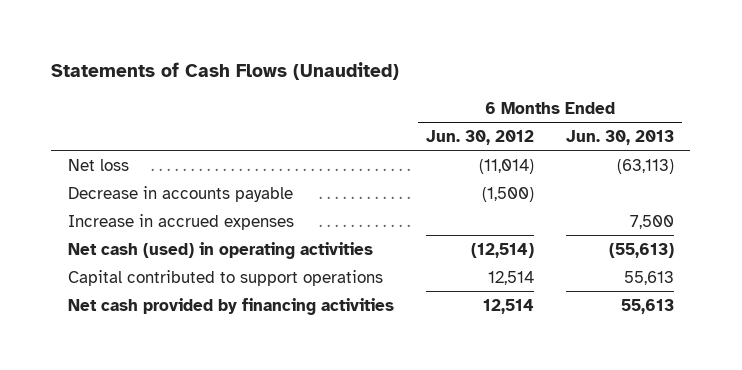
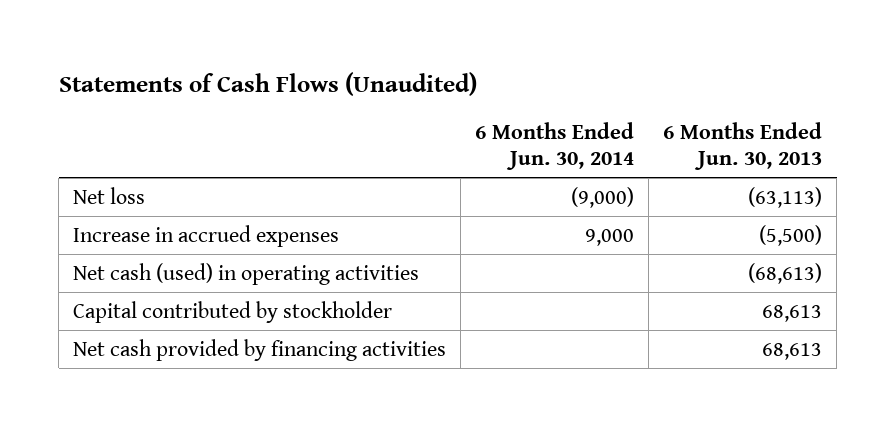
[425,130,534,146] Jun. 30, 2012 -> none
none -> [475,122,635,170] 6 Months Ended Jun. 30, 2014
[67,185,293,202] Decrease in accounts payable -> none
[630,214,675,229] 7,500 -> [759,224,823,246] (5,500)
[609,242,675,258] (55,613) -> [748,262,823,284] (68,613)
[67,269,383,286] Capital contributed to support operations -> [73,300,393,323] Capital contributed by stockholder
[624,270,675,285] 55,613 -> [762,304,823,322] 68,613
[621,298,675,314] 55,613 -> [762,342,823,360] 68,613

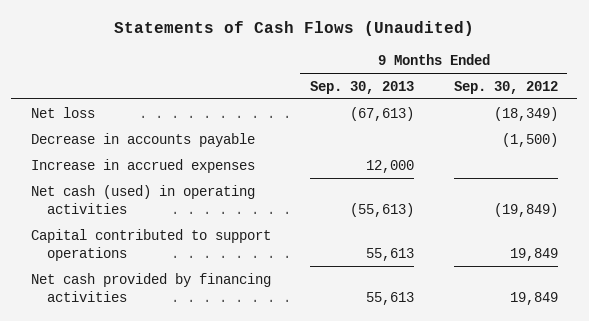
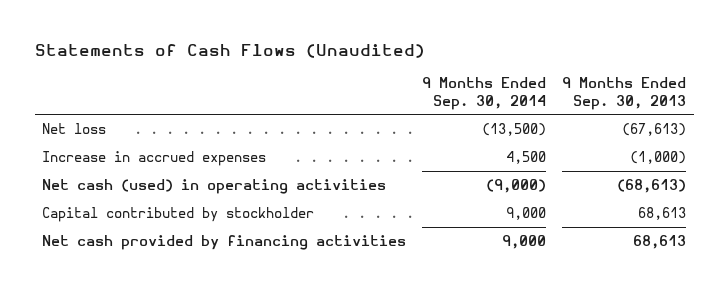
[453,80,558,94] Sep. 30, 2012 -> none
none -> [422,77,547,110] 9 Months Ended Sep. 30, 2014
[30,132,255,147] Decrease in accounts payable -> none
[366,159,415,173] 12,000 -> [629,151,686,165] (1,000)
[350,202,415,217] (55,613) -> [616,179,686,194] (68,613)
[30,228,271,261] Capital contributed to support operations -> [42,207,315,223] Capital contributed by stockholder
[366,247,415,261] 55,613 -> [637,207,686,221] 68,613
[366,291,415,305] 55,613 -> [632,235,686,250] 68,613

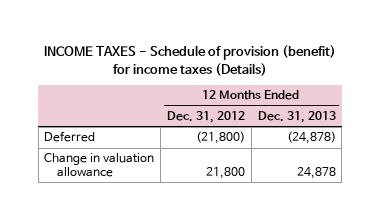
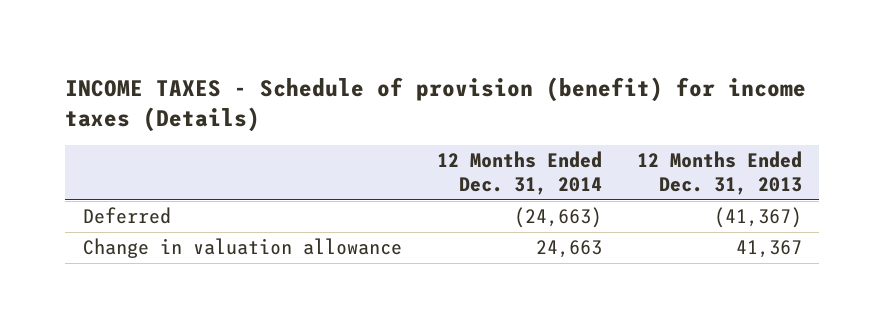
[166,111,245,124] Dec. 31, 2012 -> none
none -> [436,151,602,196] 12 Months Ended Dec. 31, 2014
[286,131,336,145] (24,878) -> [713,207,802,229] (41,367)
[296,167,336,180] 24,878 -> [735,240,802,259] 41,367

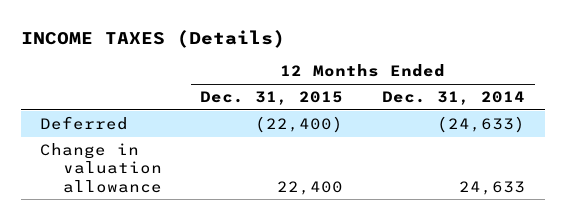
[65,76,807,132] INCOME TAXES - Schedule of provision (benefit) for income taxes (Details) -> [20,29,285,48] INCOME TAXES (Details)
[636,151,802,196] 12 Months Ended Dec. 31, 2013 -> none
none -> [200,91,344,106] Dec. 31, 2015
[513,207,602,229] (24,663) -> [437,115,526,133] (24,633)
[535,240,602,259] 24,663 -> [459,180,526,195] 24,633

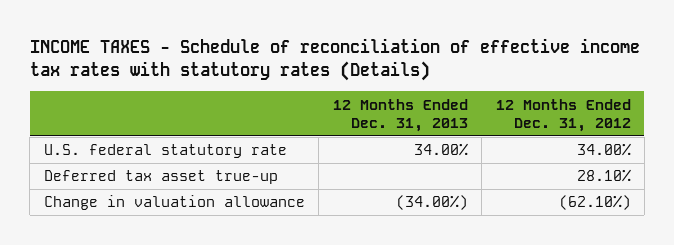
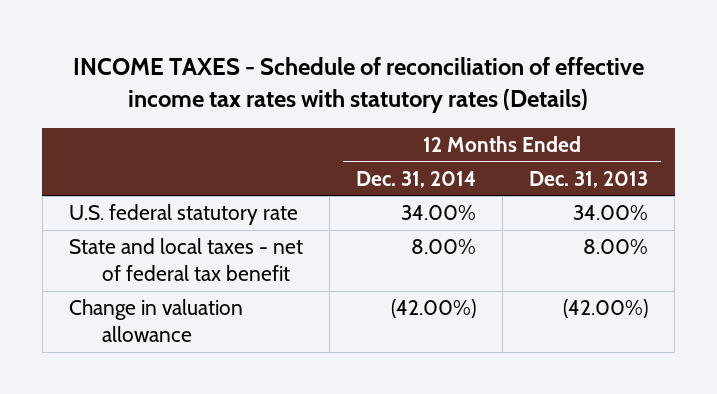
[495,98,631,132] 12 Months Ended Dec. 31, 2012 -> none
none -> [355,170,476,188] Dec. 31, 2014
[43,170,278,185] Deferred tax asset true-up -> none
none -> [68,238,303,282] State and local taxes - net of federal tax benefit
[395,195,468,211] (34.00%) -> [563,299,649,319] (42.00%)

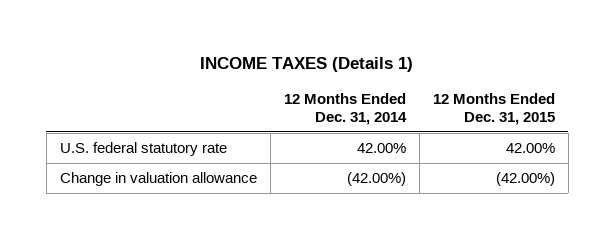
[73,56,645,114] INCOME TAXES - Schedule of reconciliation of effective income tax rates with statutory rates (Details) -> [200,57,414,73] INCOME TAXES (Details 1)
[529,170,649,188] Dec. 31, 2013 -> none
none -> [432,92,555,126] 12 Months Ended Dec. 31, 2015
[68,238,303,282] State and local taxes - net of federal tax benefit -> none
[400,205,476,221] 34.00% -> [356,142,406,153] 42.00%

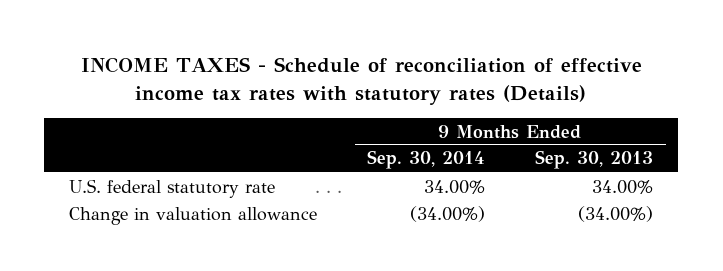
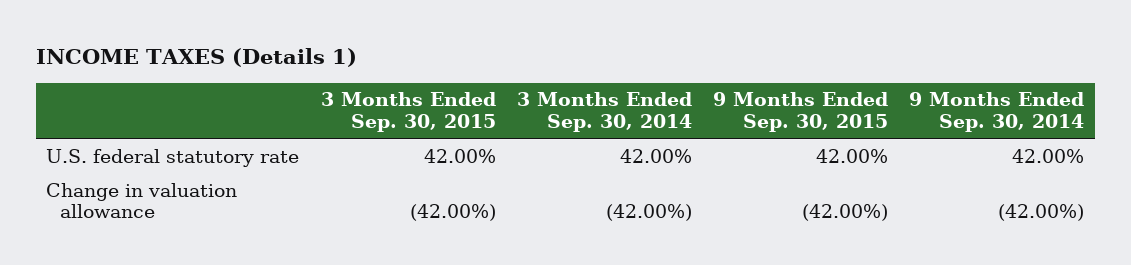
[81,57,643,105] INCOME TAXES - Schedule of reconciliation of effective income tax rates with statutory rates (Details) -> [35,48,357,68] INCOME TAXES (Details 1)
[535,150,654,170] Sep. 30, 2013 -> none
none -> [320,92,496,132] 3 Months Ended Sep. 30, 2015
none -> [516,92,692,132] 3 Months Ended Sep. 30, 2014
none -> [712,92,888,132] 9 Months Ended Sep. 30, 2015
[424,179,486,194] 34.00% -> [1012,148,1085,163] 42.00%
[410,205,486,222] (34.00%) -> [998,204,1085,222] (42.00%)

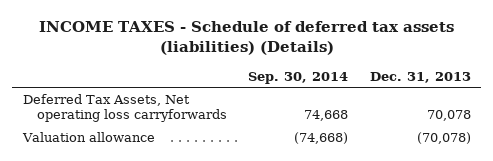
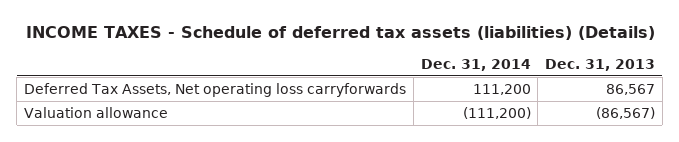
[248,71,349,84] Sep. 30, 2014 -> none
none -> [420,59,531,72] Dec. 31, 2014
[426,110,471,122] 70,078 -> [606,83,656,95] 86,567
[416,132,471,145] (70,078) -> [596,106,656,119] (86,567)

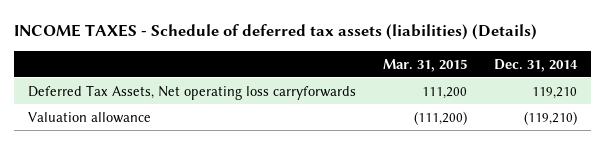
[545,59,656,72] Dec. 31, 2013 -> none
none -> [383,58,468,72] Mar. 31, 2015
[472,83,531,95] 111,200 -> [532,86,578,99] 119,210
[462,106,531,119] (111,200) -> [524,110,578,125] (119,210)

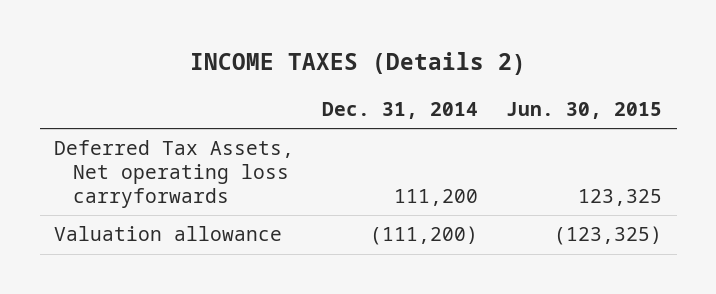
[13,24,537,41] INCOME TAXES - Schedule of deferred tax assets (liabilities) (Details) -> [190,51,527,75] INCOME TAXES (Details 2)
[383,58,468,72] Mar. 31, 2015 -> none
none -> [506,101,663,119] Jun. 30, 2015
[532,86,578,99] 119,210 -> [394,189,479,207] 111,200
[524,110,578,125] (119,210) -> [370,226,479,246] (111,200)

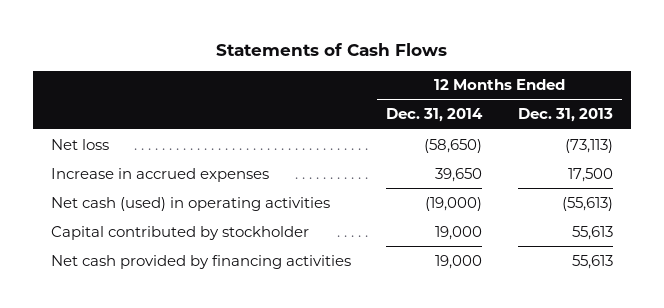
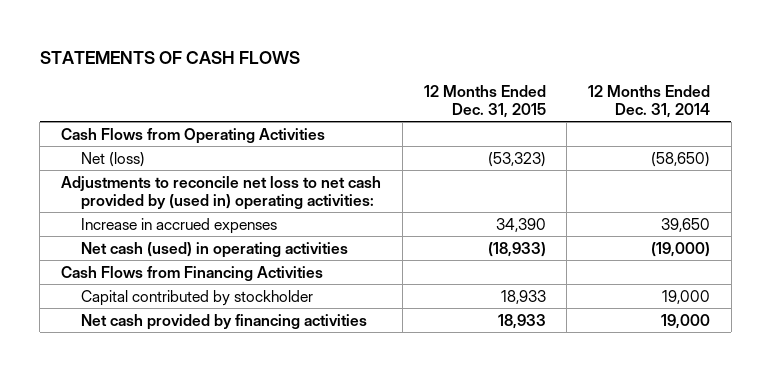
[215,42,447,56] Statements of Cash Flows -> [39,50,300,64] STATEMENTS OF CASH FLOWS
[518,108,614,123] Dec. 31, 2013 -> none
none -> [423,84,546,118] 12 Months Ended Dec. 31, 2015
none -> [61,127,326,144] Cash Flows from Operating Activities
[50,138,109,150] Net loss -> [81,151,146,167] Net (loss)
none -> [61,175,382,210] Adjustments to reconcile net loss to net cash provided by (used in) operating activities:
none -> [61,265,324,281] Cash Flows from Financing Activities

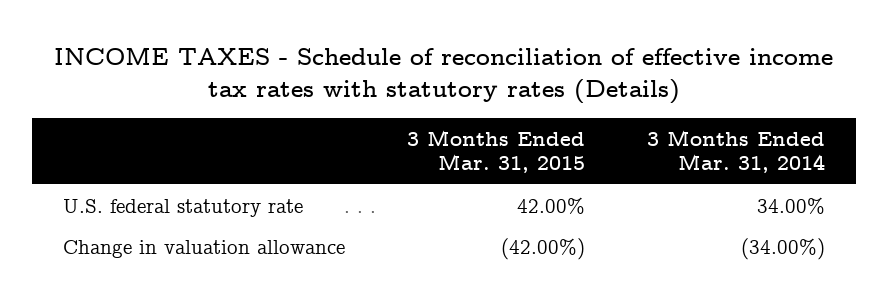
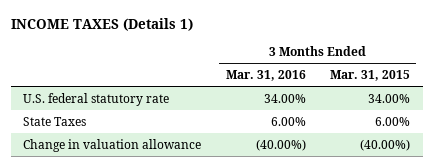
[54,46,834,105] INCOME TAXES - Schedule of reconciliation of effective income tax rates with statutory rates (Details) -> [10,17,193,31] INCOME TAXES (Details 1)
[647,130,826,174] 3 Months Ended Mar. 31, 2014 -> none
none -> [225,70,306,82] Mar. 31, 2016
[517,196,586,214] 42.00% -> [368,93,411,103] 34.00%
none -> [22,116,86,126] State Taxes
[501,237,586,260] (42.00%) -> [360,138,411,151] (40.00%)

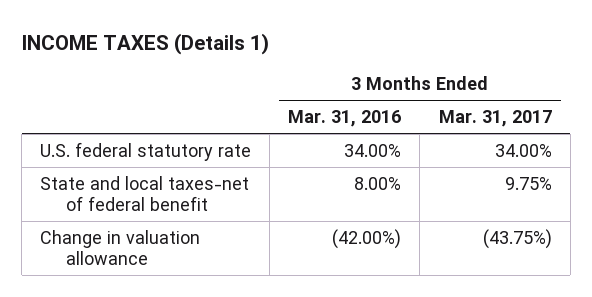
[330,70,411,82] Mar. 31, 2015 -> none
none -> [438,110,552,128] Mar. 31, 2017
[22,116,86,126] State Taxes -> [40,175,250,212] State and local taxes-net of federal benefit
[270,116,306,126] 6.00% -> [354,176,402,190] 8.00%
[255,138,306,151] (40.00%) -> [332,228,402,249] (42.00%)

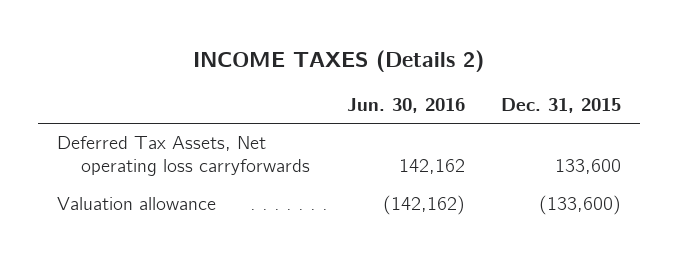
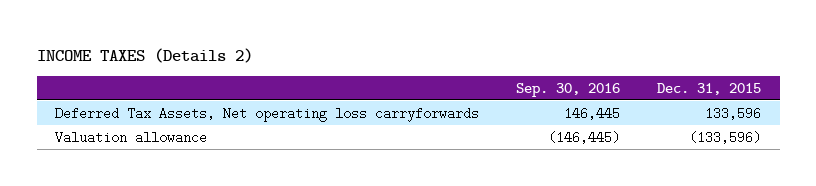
[346,97,465,113] Jun. 30, 2016 -> none
none -> [516,82,621,97] Sep. 30, 2016
[555,159,622,175] 133,600 -> [705,106,762,120] 133,596
[539,195,622,216] (133,600) -> [689,130,762,144] (133,596)

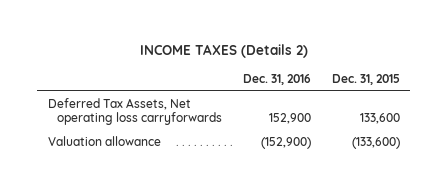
[516,82,621,97] Sep. 30, 2016 -> none
none -> [242,74,311,86] Dec. 31, 2016
[705,106,762,120] 133,596 -> [359,113,400,125] 133,600
[689,130,762,144] (133,596) -> [351,136,400,149] (133,600)

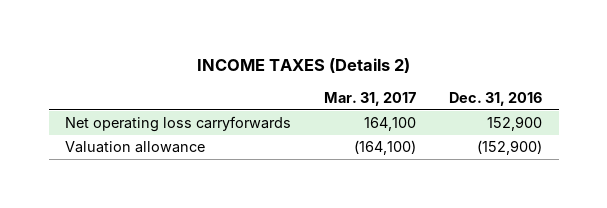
[331,74,400,86] Dec. 31, 2015 -> none
none -> [324,91,417,106] Mar. 31, 2017
[47,97,223,126] Deferred Tax Assets, Net operating loss carryforwards -> [65,116,292,133] Net operating loss carryforwards

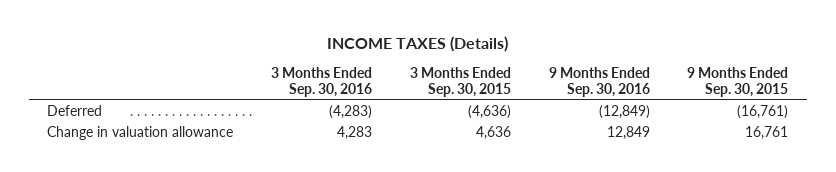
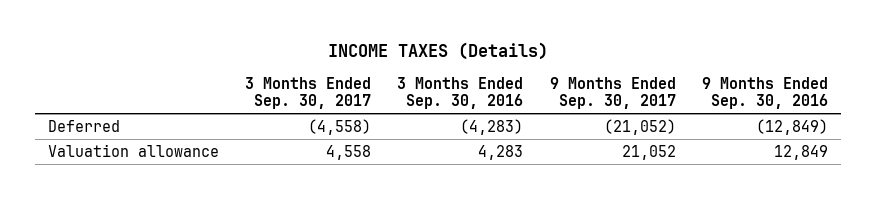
[409,66,511,97] 3 Months Ended Sep. 30, 2015 -> none
[687,66,789,97] 9 Months Ended Sep. 30, 2015 -> none
none -> [245,77,372,109] 3 Months Ended Sep. 30, 2017
none -> [549,77,676,109] 9 Months Ended Sep. 30, 2017
[47,126,234,141] Change in valuation allowance -> [47,143,219,157] Valuation allowance

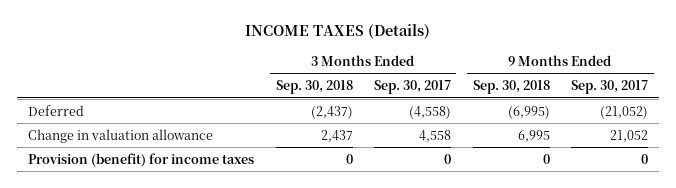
[397,77,524,109] 3 Months Ended Sep. 30, 2016 -> none
[702,77,829,109] 9 Months Ended Sep. 30, 2016 -> none
none -> [275,79,353,94] Sep. 30, 2018
none -> [472,79,550,94] Sep. 30, 2018
[47,143,219,157] Valuation allowance -> [27,128,213,143] Change in valuation allowance
none -> [27,152,254,167] Provision (benefit) for income taxes

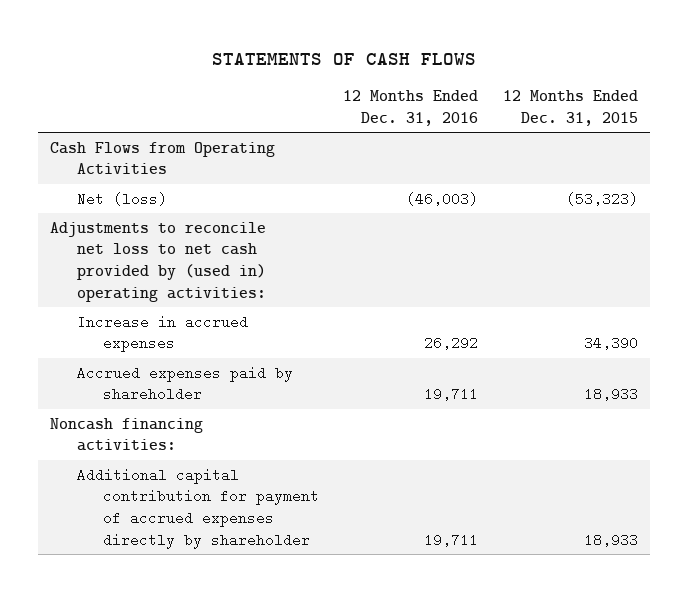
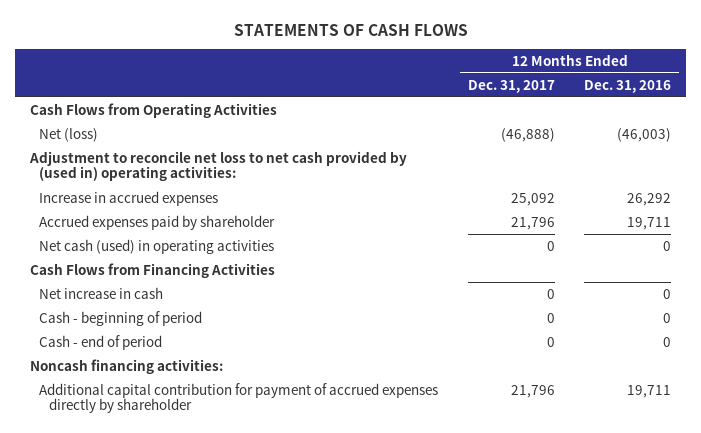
[502,90,638,127] 12 Months Ended Dec. 31, 2015 -> none
none -> [467,79,555,93] Dec. 31, 2017
[50,221,267,302] Adjustments to reconcile net loss to net cash provided by (used in) operating activities: -> [28,150,407,182] Adjustment to reconcile net loss to net cash provided by (used in) operating activities:
none -> [39,238,275,254] Net cash (used) in operating activities
none -> [29,262,275,278] Cash Flows from Financing Activities
none -> [39,286,164,299] Net increase in cash
none -> [39,310,203,326] Cash - beginning of period
none -> [39,334,163,350] Cash - end of period

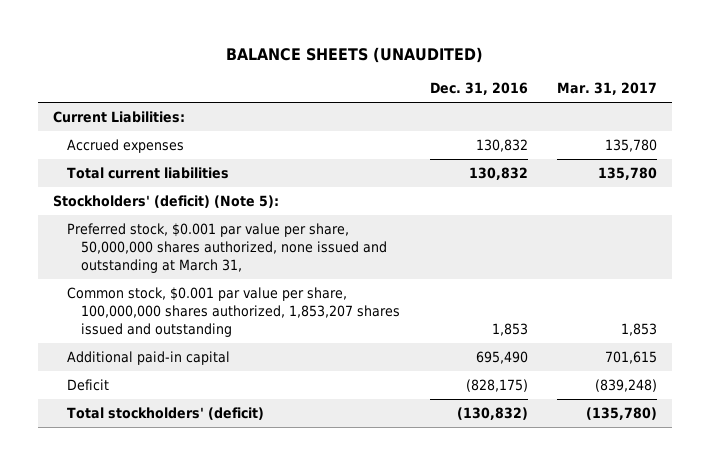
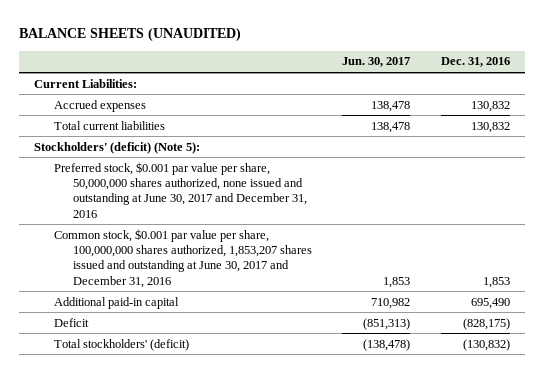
[557,82,658,96] Mar. 31, 2017 -> none
none -> [342,57,411,68] Jun. 30, 2017
[67,223,387,274] Preferred stock, $0.001 par value per share, 50,000,000 shares authorized, none issued and outstanding at March 31, -> [53,161,307,218] Preferred stock, $0.001 par value per share, 50,000,000 shares authorized, none issued and outstanding at June 30, 2017 and December 31, 2016
[67,287,400,338] Common stock, $0.001 par value per share, 100,000,000 shares authorized, 1,853,207 shares issued and outstanding -> [53,228,312,288] Common stock, $0.001 par value per share, 100,000,000 shares authorized, 1,853,207 shares issued and outstanding at June 30, 2017 and December 31, 2016

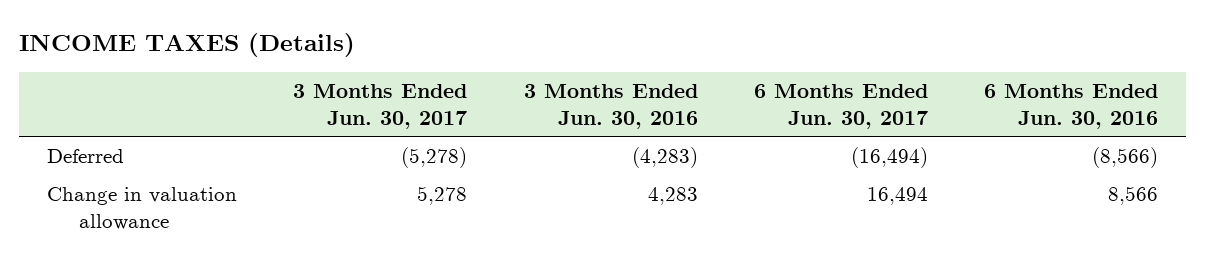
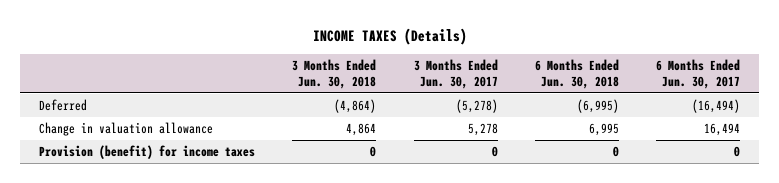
[523,83,698,129] 3 Months Ended Jun. 30, 2016 -> none
[984,83,1159,129] 6 Months Ended Jun. 30, 2016 -> none
none -> [292,58,377,89] 3 Months Ended Jun. 30, 2018
none -> [534,58,619,89] 6 Months Ended Jun. 30, 2018
none -> [38,145,255,160] Provision (benefit) for income taxes

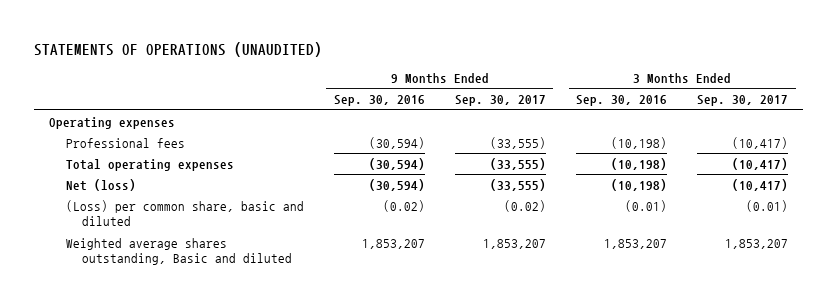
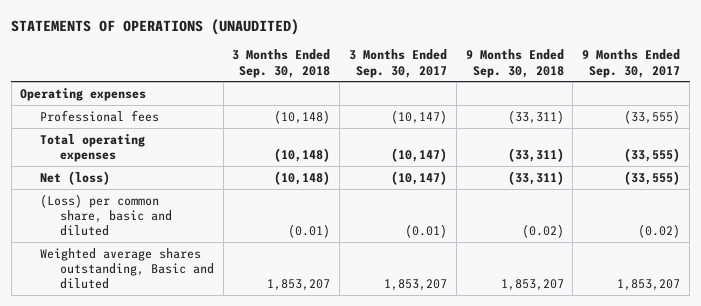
[333,95,425,107] Sep. 30, 2016 -> none
[576,95,668,107] Sep. 30, 2016 -> none
none -> [232,49,331,78] 3 Months Ended Sep. 30, 2018
none -> [465,49,564,78] 9 Months Ended Sep. 30, 2018
[732,136,789,149] (10,417) -> [391,109,448,124] (10,147)
[732,157,789,170] (10,417) -> [391,147,448,162] (10,147)
[732,178,789,191] (10,417) -> [391,170,448,185] (10,147)

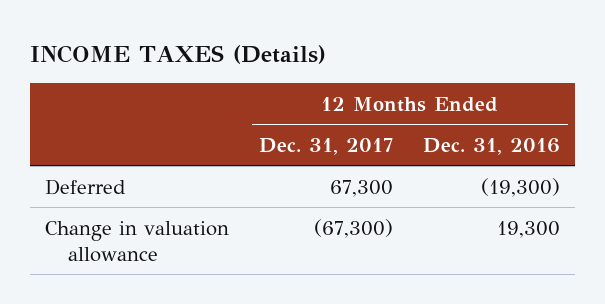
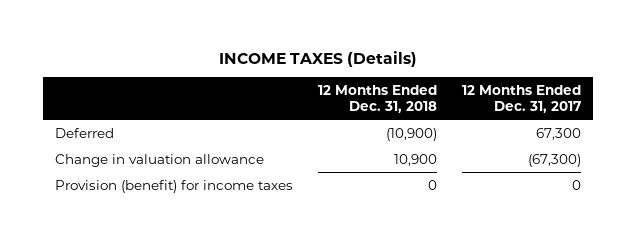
[423,137,561,155] Dec. 31, 2016 -> none
none -> [317,84,437,113] 12 Months Ended Dec. 31, 2018
none -> [55,179,294,193] Provision (benefit) for income taxes

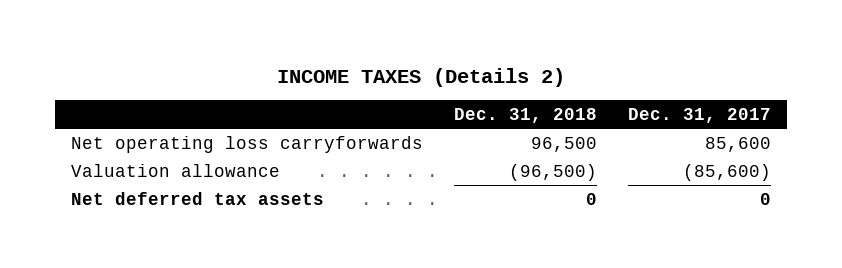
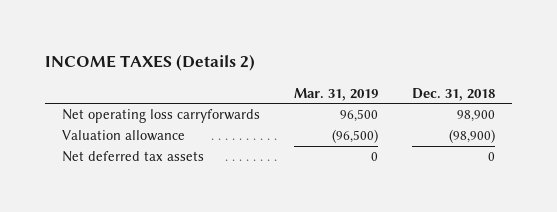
[628,108,772,124] Dec. 31, 2017 -> none
none -> [294,87,379,101] Mar. 31, 2019
[530,136,597,152] 96,500 -> [457,110,496,123] 98,900
[508,163,597,181] (96,500) -> [449,129,496,144] (98,900)

